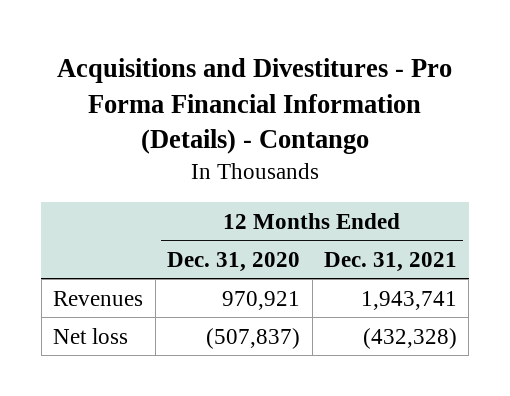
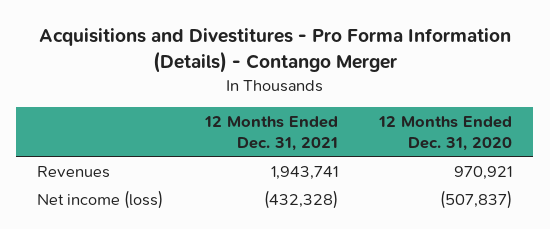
[57,57,453,155] Acquisitions and Divestitures - Pro Forma Financial Information (Details) - Contango -> [38,28,511,74] Acquisitions and Divestitures - Pro Forma Information (Details) - Contango Merger
[53,327,129,344] Net loss -> [37,189,164,209] Net income (loss)

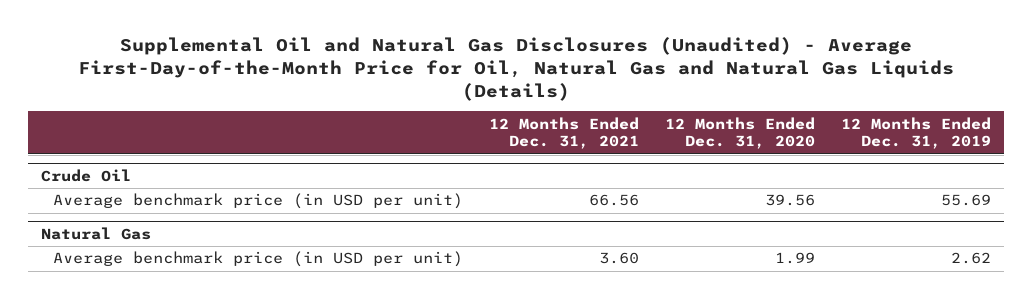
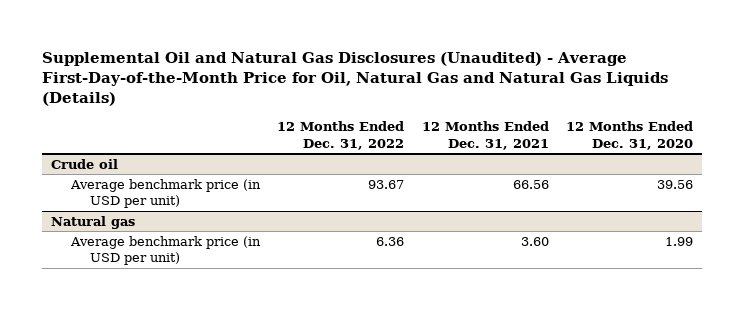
[840,116,991,150] 12 Months Ended Dec. 31, 2019 -> none
none -> [277,121,405,150] 12 Months Ended Dec. 31, 2022
[41,169,132,183] Crude Oil -> [51,158,119,169] Crude oil
[41,227,152,241] Natural Gas -> [51,215,136,229] Natural gas

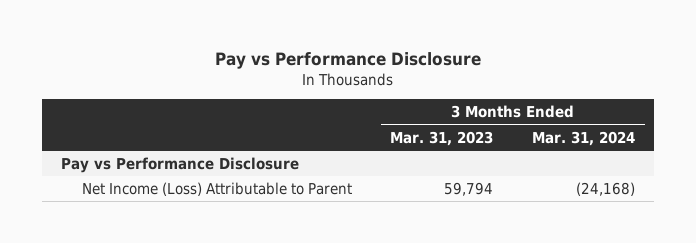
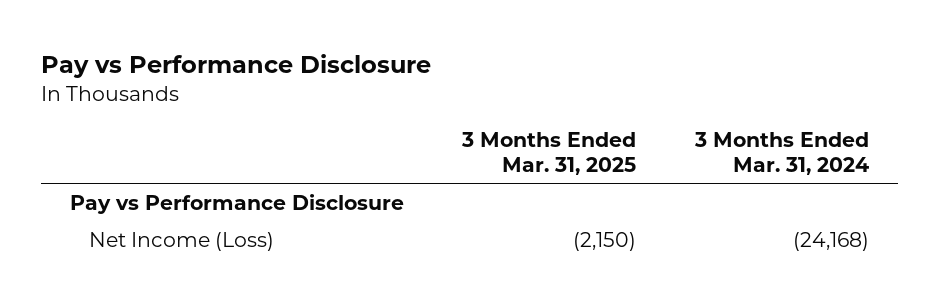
[390,130,494,146] Mar. 31, 2023 -> none
none -> [461,132,637,175] 3 Months Ended Mar. 31, 2025
[81,182,352,197] Net Income (Loss) Attributable to Parent -> [89,231,275,251] Net Income (Loss)

